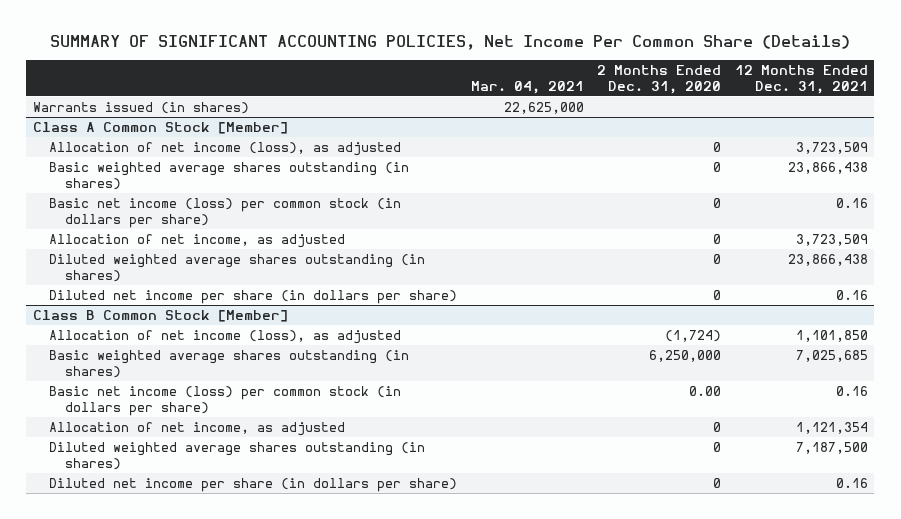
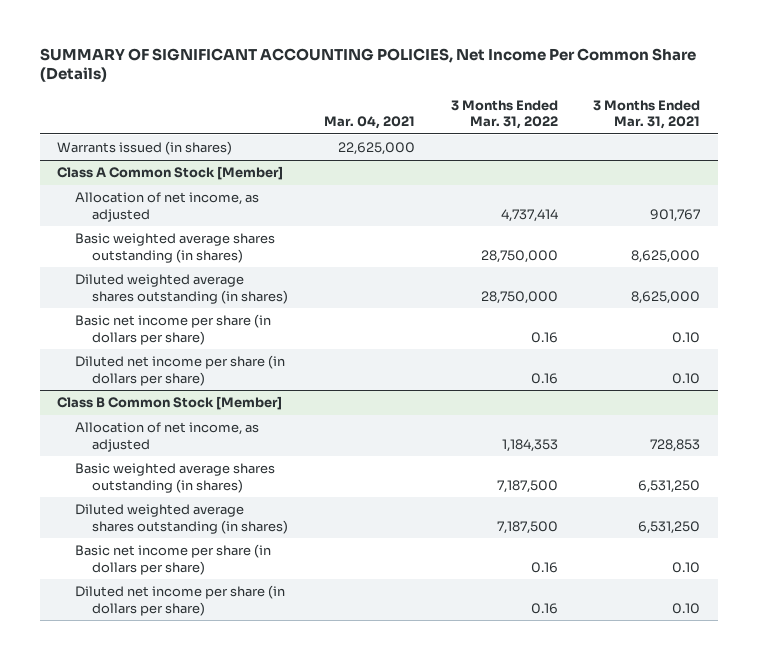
[597,65,722,94] 2 Months Ended Dec. 31, 2020 -> none
[734,65,868,94] 12 Months Ended Dec. 31, 2021 -> none
none -> [450,99,558,129] 3 Months Ended Mar. 31, 2022
none -> [593,99,701,129] 3 Months Ended Mar. 31, 2021
[49,142,402,157] Allocation of net income (loss), as adjusted -> none
[49,198,402,228] Basic net income (loss) per common stock (in dollars per share) -> none
[49,162,410,190] Basic weighted average shares outstanding (in shares) -> [74,233,275,263] Basic weighted average shares outstanding (in shares)
none -> [74,314,271,345] Basic net income per share (in dollars per share)
[49,330,402,345] Allocation of net income (loss), as adjusted -> none
[49,386,402,416] Basic net income (loss) per common stock (in dollars per share) -> none
[49,350,410,378] Basic weighted average shares outstanding (in shares) -> [74,463,275,493] Basic weighted average shares outstanding (in shares)
none -> [74,544,271,575] Basic net income per share (in dollars per share)

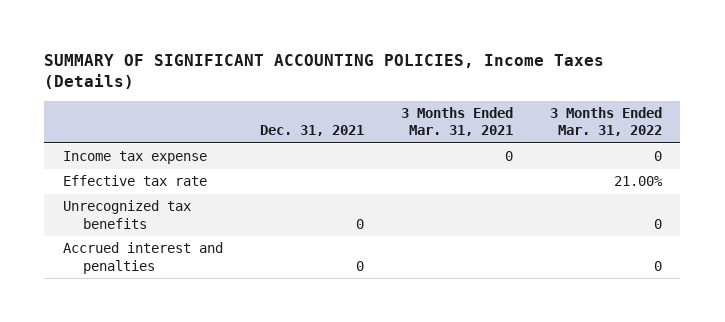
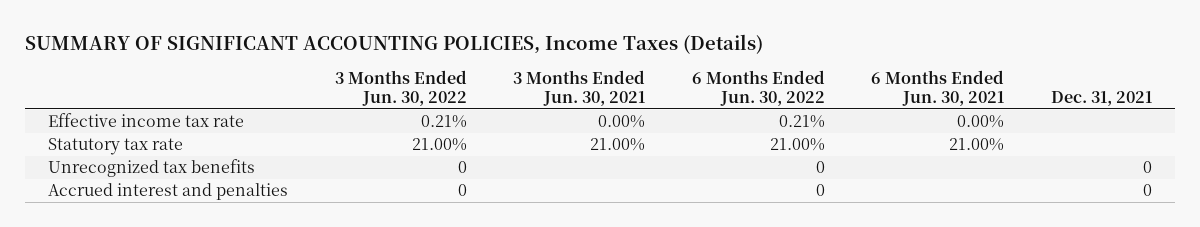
[400,107,513,137] 3 Months Ended Mar. 31, 2021 -> none
[549,107,662,137] 3 Months Ended Mar. 31, 2022 -> none
none -> [334,70,467,106] 3 Months Ended Jun. 30, 2022
none -> [513,70,646,106] 3 Months Ended Jun. 30, 2021
none -> [691,70,825,106] 6 Months Ended Jun. 30, 2022
none -> [871,70,1005,106] 6 Months Ended Jun. 30, 2021
[62,151,207,165] Income tax expense -> none
[62,175,207,187] Effective tax rate -> [48,113,245,128] Effective income tax rate
none -> [48,138,184,156] Statutory tax rate

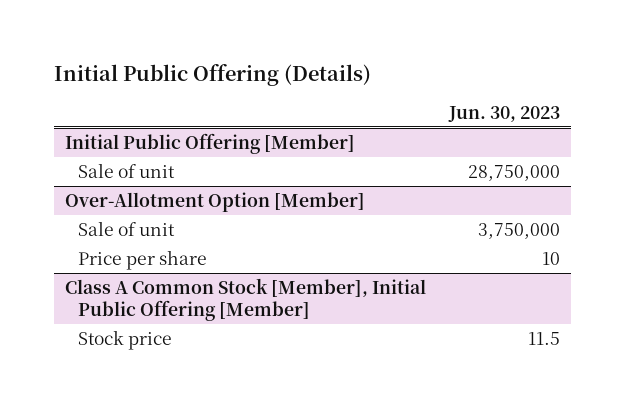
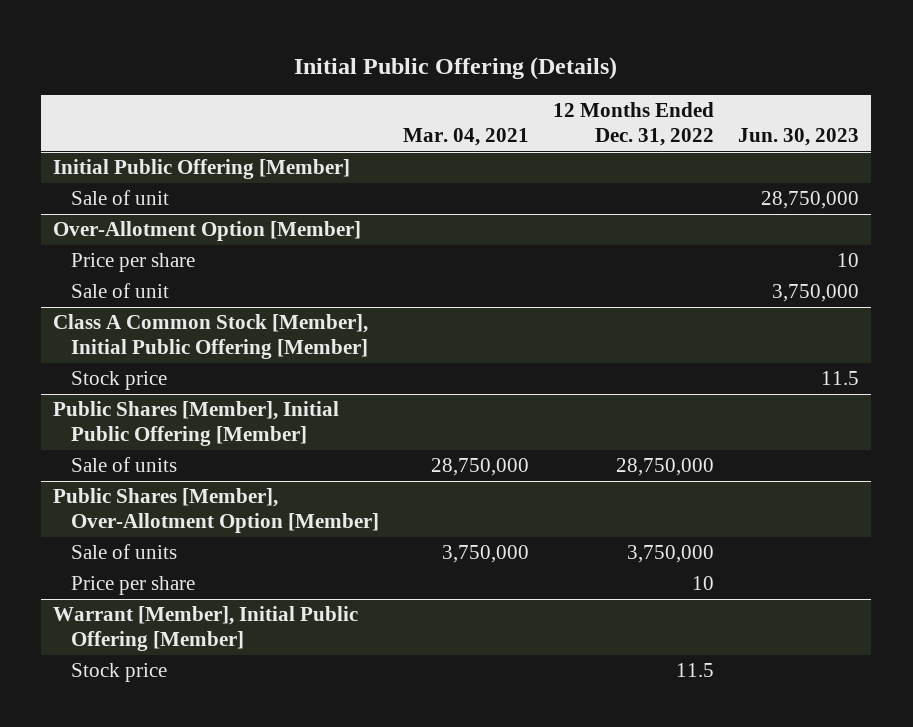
none -> [402,128,529,147] Mar. 04, 2021
none -> [553,102,715,147] 12 Months Ended Dec. 31, 2022
[77,220,175,236] Sale of unit -> [70,283,169,299] Sale of unit
none -> [53,401,340,447] Public Shares [Member], Initial Public Offering [Member]
none -> [70,457,177,473] Sale of units
none -> [53,488,379,534] Public Shares [Member], Over-Allotment Option [Member]
none -> [70,544,177,560] Sale of units
none -> [70,576,195,596] Price per share
none -> [53,606,359,652] Warrant [Member], Initial Public Offering [Member]
none -> [70,663,167,683] Stock price

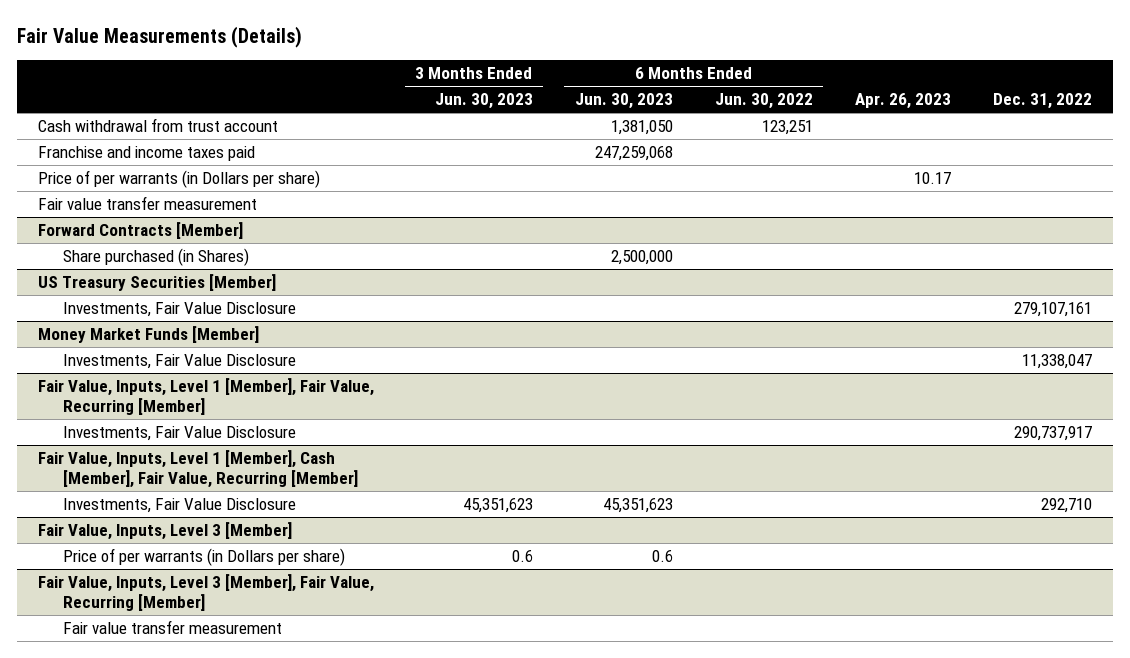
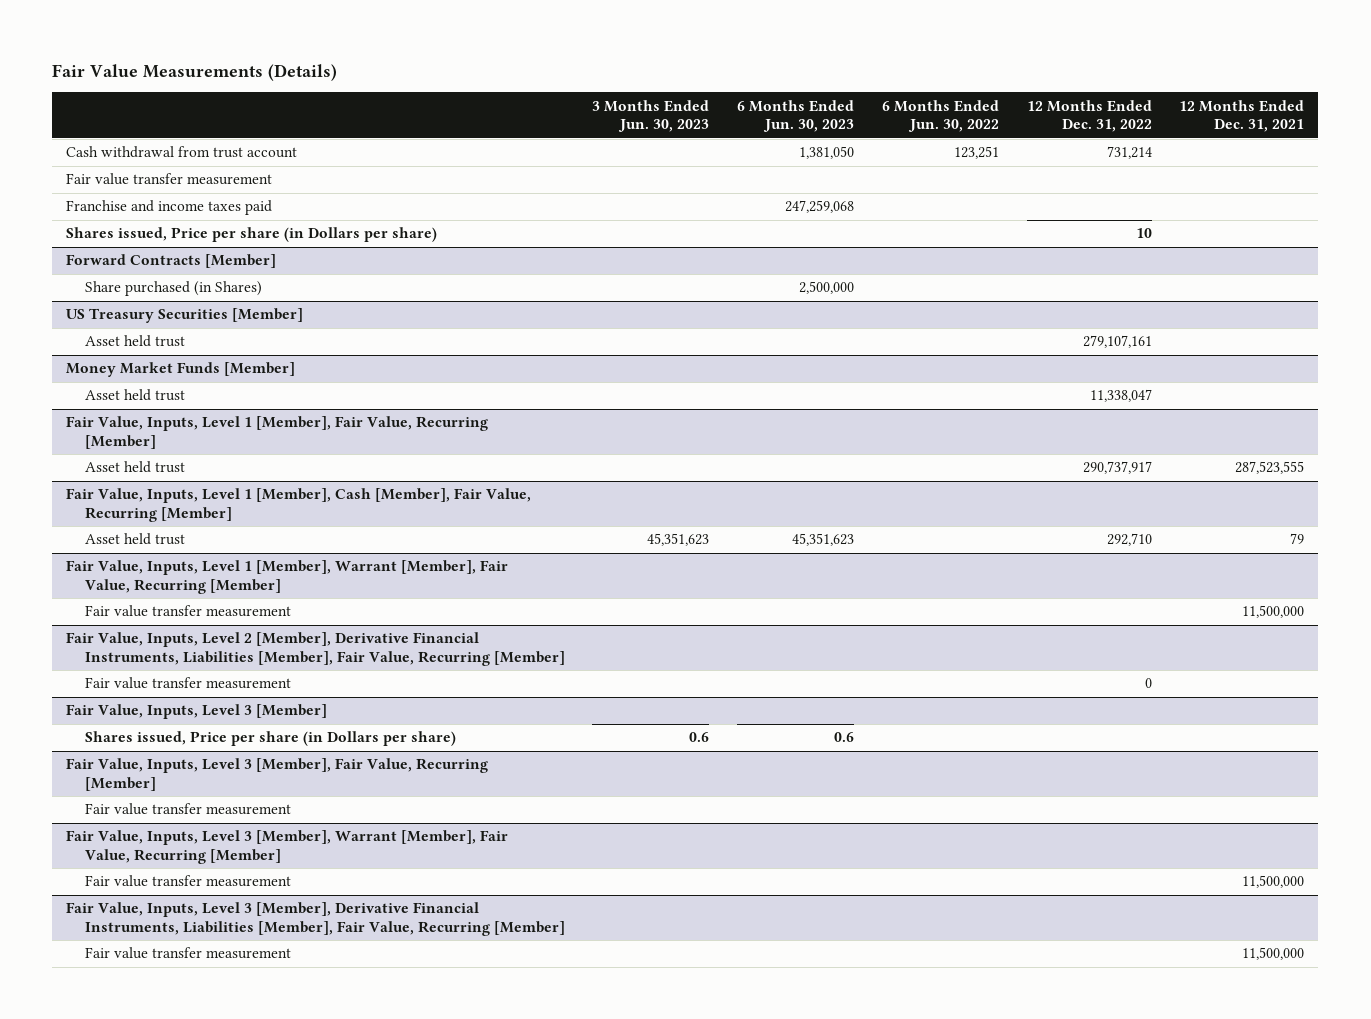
[854,93,951,110] Apr. 26, 2023 -> none
[992,93,1092,110] Dec. 31, 2022 -> none
none -> [1026,99,1152,133] 12 Months Ended Dec. 31, 2022
none -> [1179,99,1305,133] 12 Months Ended Dec. 31, 2021
[38,169,321,188] Price of per warrants (in Dollars per share) -> none
[38,145,256,161] Franchise and income taxes paid -> [66,200,273,216] Franchise and income taxes paid
none -> [66,227,438,243] Shares issued, Price per share (in Dollars per share)
[62,301,296,317] Investments, Fair Value Disclosure -> [84,335,185,348] Asset held trust
[62,353,296,369] Investments, Fair Value Disclosure -> [84,389,185,402] Asset held trust
[62,425,296,441] Investments, Fair Value Disclosure -> [84,461,185,474] Asset held trust
[62,497,296,513] Investments, Fair Value Disclosure -> [84,533,185,546] Asset held trust
none -> [66,560,509,594] Fair Value, Inputs, Level 1 [Member], Warrant [Member], Fair Value, Recurring [Member]
none -> [84,605,291,618] Fair value transfer measurement
none -> [66,632,565,666] Fair Value, Inputs, Level 2 [Member], Derivative Financial Instruments, Liabilities [Member], Fair Value, Recurring [Member]
none -> [84,677,291,690] Fair value transfer measurement
[62,547,345,566] Price of per warrants (in Dollars per share) -> [84,731,456,747] Shares issued, Price per share (in Dollars per share)
none -> [66,830,509,864] Fair Value, Inputs, Level 3 [Member], Warrant [Member], Fair Value, Recurring [Member]
none -> [84,875,291,888] Fair value transfer measurement
none -> [66,902,565,936] Fair Value, Inputs, Level 3 [Member], Derivative Financial Instruments, Liabilities [Member], Fair Value, Recurring [Member]
none -> [84,947,291,960] Fair value transfer measurement

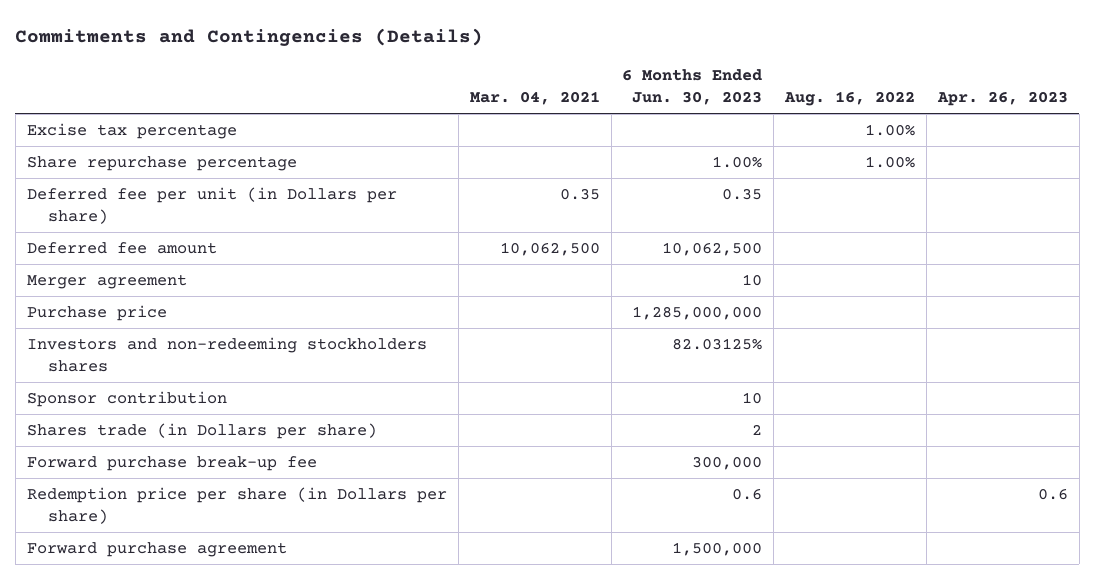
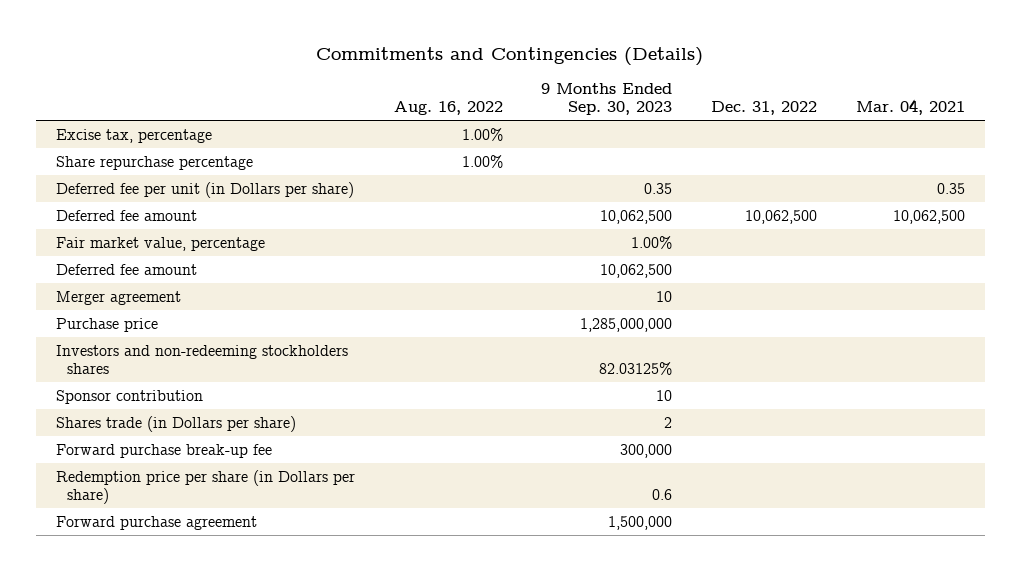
[622,69,763,106] 6 Months Ended Jun. 30, 2023 -> none
[937,91,1069,107] Apr. 26, 2023 -> none
none -> [541,82,673,116] 9 Months Ended Sep. 30, 2023
none -> [711,101,818,116] Dec. 31, 2022
[26,123,237,140] Excise tax percentage -> [55,128,212,143] Excise tax, percentage
none -> [55,236,265,251] Fair market value, percentage
none -> [55,263,197,275] Deferred fee amount

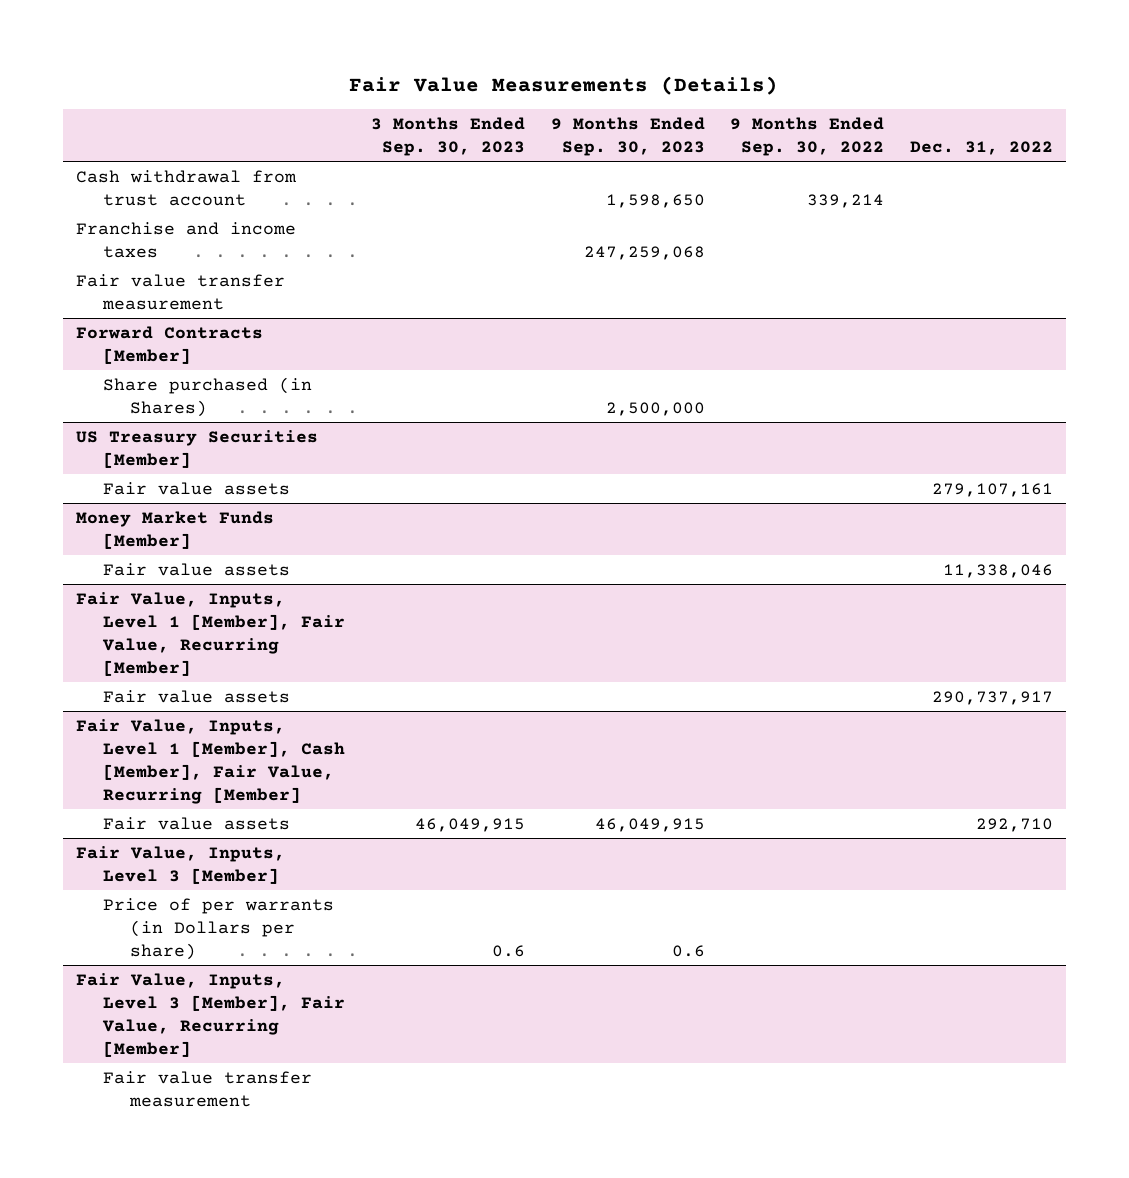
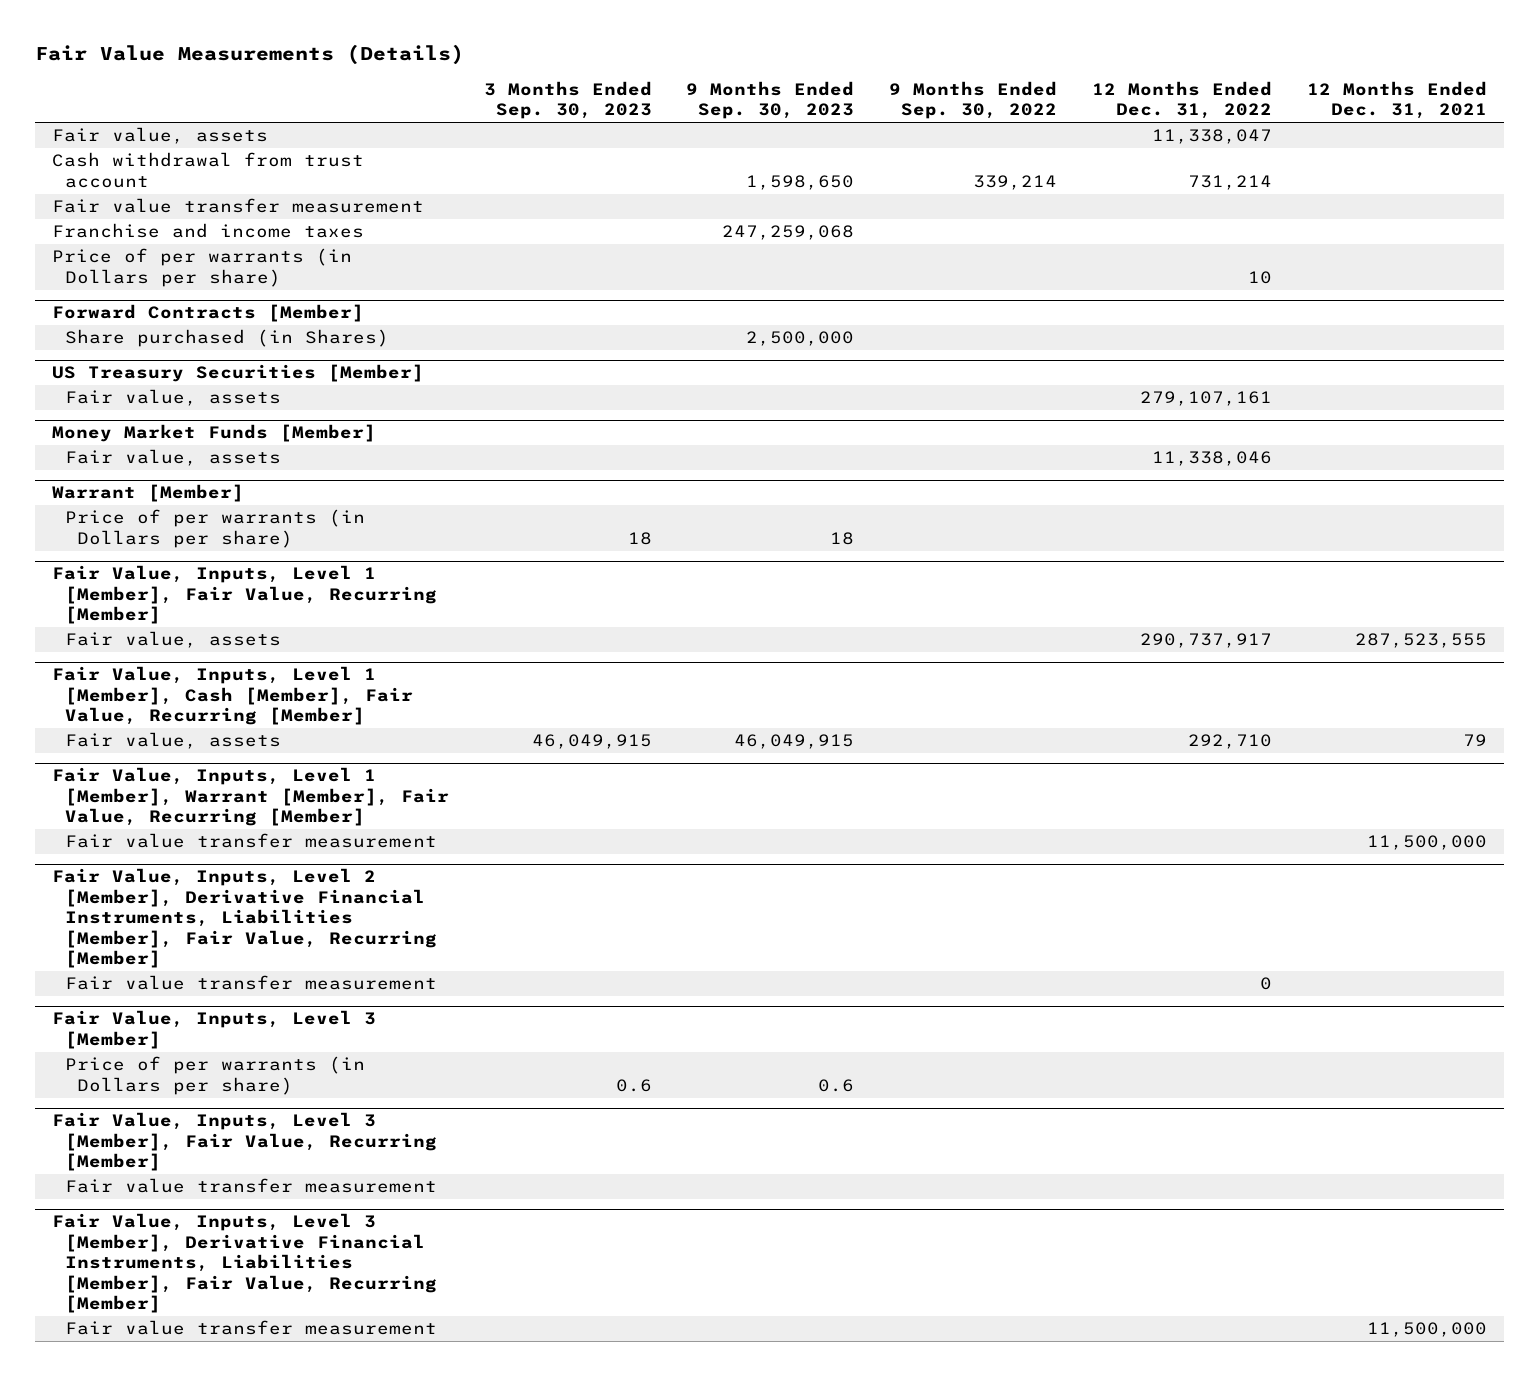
[910,141,1054,156] Dec. 31, 2022 -> none
none -> [1091,80,1272,120] 12 Months Ended Dec. 31, 2022
none -> [1306,80,1487,120] 12 Months Ended Dec. 31, 2021
none -> [52,127,269,145] Fair value, assets
[75,221,296,258] Franchise and income taxes -> [52,223,365,239] Franchise and income taxes
none -> [52,248,353,287] Price of per warrants (in Dollars per share)
[103,481,291,495] Fair value assets -> [64,389,281,407] Fair value, assets
[103,562,291,576] Fair value assets -> [64,449,281,467] Fair value, assets
none -> [52,484,245,503] Warrant [Member]
none -> [64,509,365,548] Price of per warrants (in Dollars per share)
[103,689,291,703] Fair value assets -> [64,631,281,649] Fair value, assets
[103,816,291,830] Fair value assets -> [64,732,281,750] Fair value, assets
none -> [52,767,449,827] Fair Value, Inputs, Level 1 [Member], Warrant [Member], Fair Value, Recurring [Member]
none -> [64,833,437,849] Fair value transfer measurement
none -> [52,868,437,969] Fair Value, Inputs, Level 2 [Member], Derivative Financial Instruments, Liabilities [Member], Fair Value, Recurring [Member]
none -> [64,975,437,991] Fair value transfer measurement
none -> [52,1213,437,1314] Fair Value, Inputs, Level 3 [Member], Derivative Financial Instruments, Liabilities [Member], Fair Value, Recurring [Member]
none -> [64,1320,437,1336] Fair value transfer measurement

